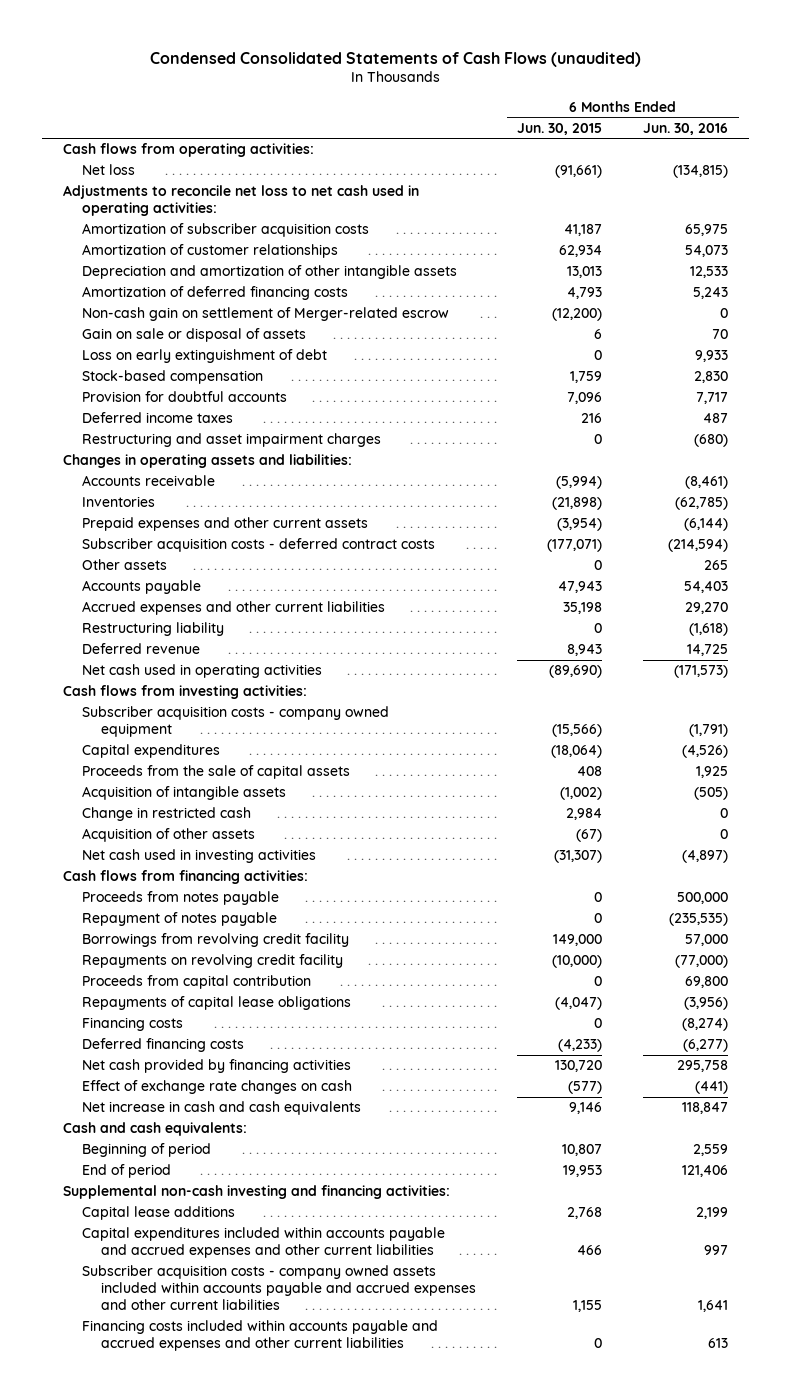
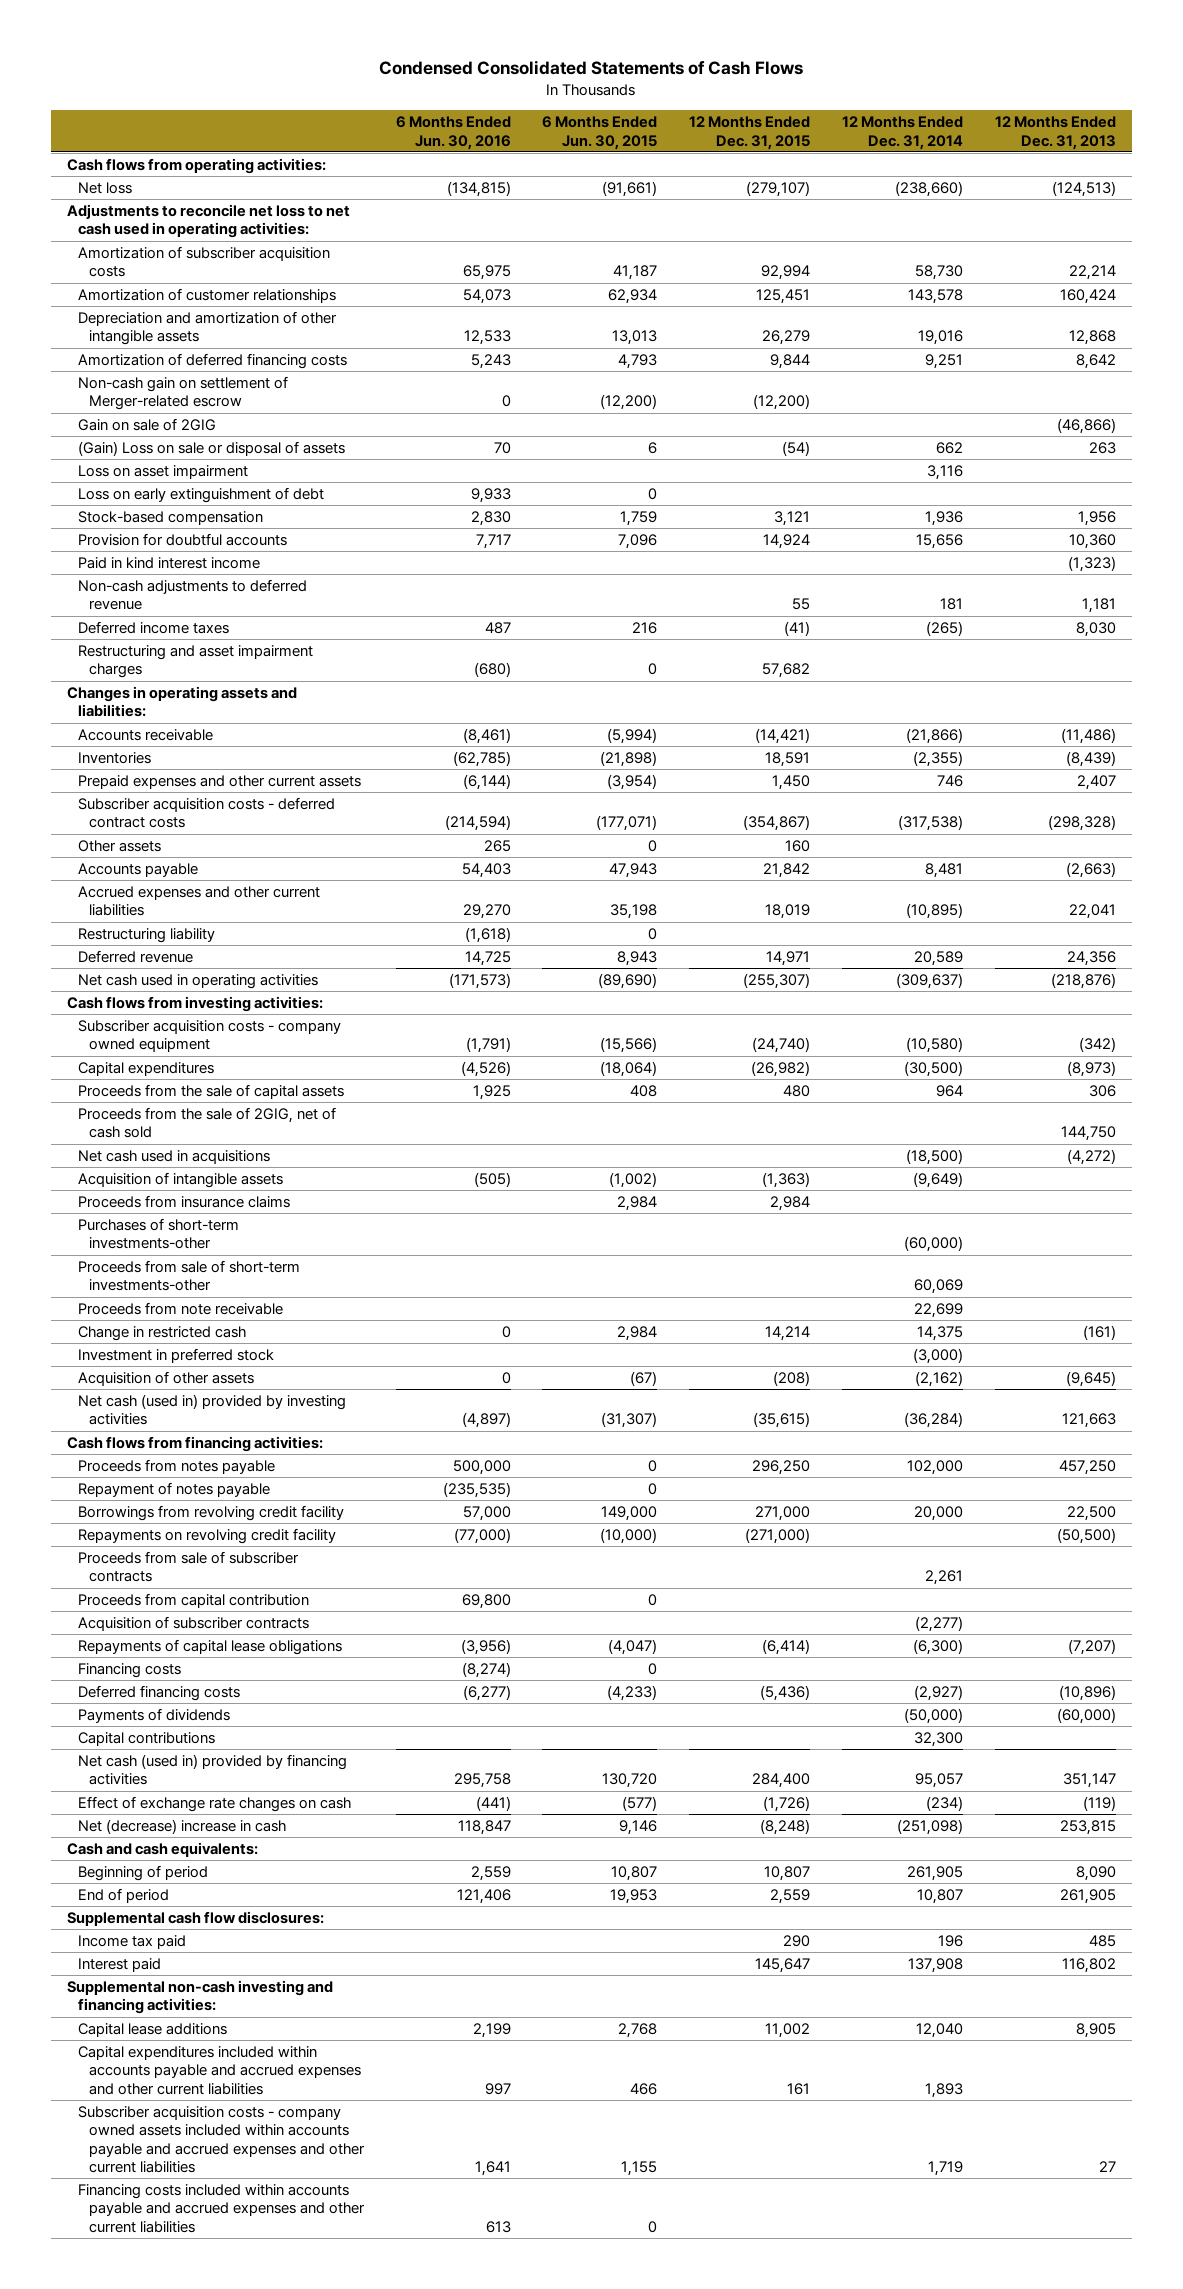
[149,51,641,67] Condensed Consolidated Statements of Cash Flows (unaudited) -> [379,60,804,76] Condensed Consolidated Statements of Cash Flows
none -> [689,116,811,150] 12 Months Ended Dec. 31, 2015
none -> [842,116,964,150] 12 Months Ended Dec. 31, 2014
none -> [995,116,1117,150] 12 Months Ended Dec. 31, 2013
none -> [77,418,216,432] Gain on sale of 2GIG
[81,328,306,343] Gain on sale or disposal of assets -> [77,441,345,457] (Gain) Loss on sale or disposal of assets
none -> [77,465,248,480] Loss on asset impairment
none -> [77,557,260,570] Paid in kind interest income
none -> [77,579,307,611] Non-cash adjustments to deferred revenue
none -> [77,1107,336,1139] Proceeds from the sale of 2GIG, net of cash sold
none -> [77,1150,270,1165] Net cash used in acquisitions
none -> [77,1195,290,1209] Proceeds from insurance claims
none -> [77,1218,239,1250] Purchases of short-term investments-other
none -> [77,1260,300,1292] Proceeds from sale of short-term investments-other
none -> [77,1302,283,1316] Proceeds from note receivable
none -> [77,1348,274,1364] Investment in preferred stock
[81,849,316,864] Net cash used in investing activities -> [77,1394,346,1426] Net cash (used in) provided by investing activities
none -> [77,1551,299,1583] Proceeds from sale of subscriber contracts
none -> [77,1616,309,1632] Acquisition of subscriber contracts
none -> [77,1708,230,1724] Payments of dividends
none -> [77,1732,215,1747] Capital contributions
[81,1059,351,1074] Net cash provided by financing activities -> [77,1754,347,1786] Net cash (used in) provided by financing activities
[81,1101,361,1116] Net increase in cash and cash equivalents -> [77,1819,286,1835] Net (decrease) increase in cash
none -> [66,1911,324,1927] Supplemental cash flow disclosures:
none -> [77,1935,186,1950] Income tax paid
none -> [77,1958,161,1973] Interest paid

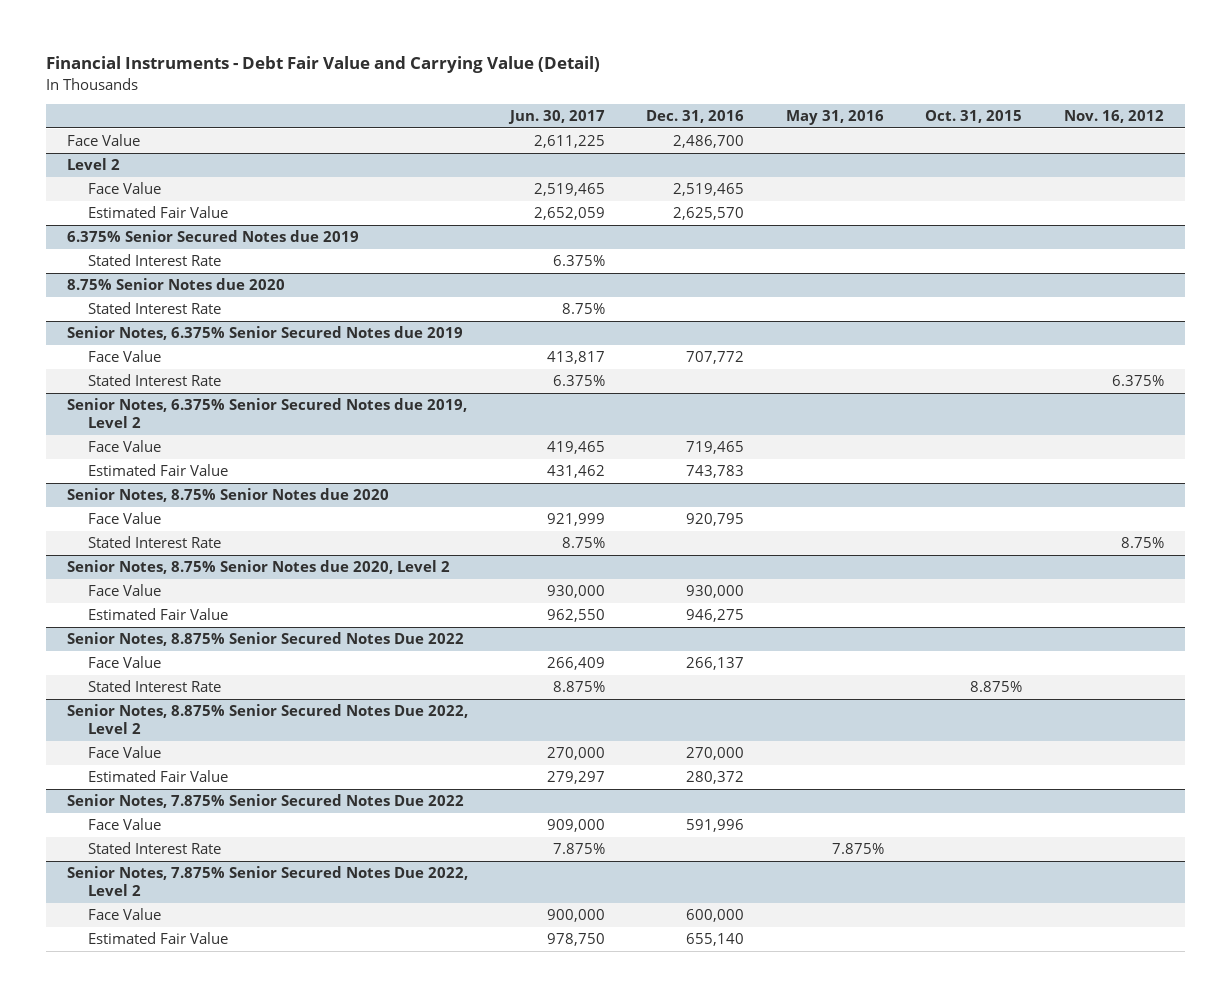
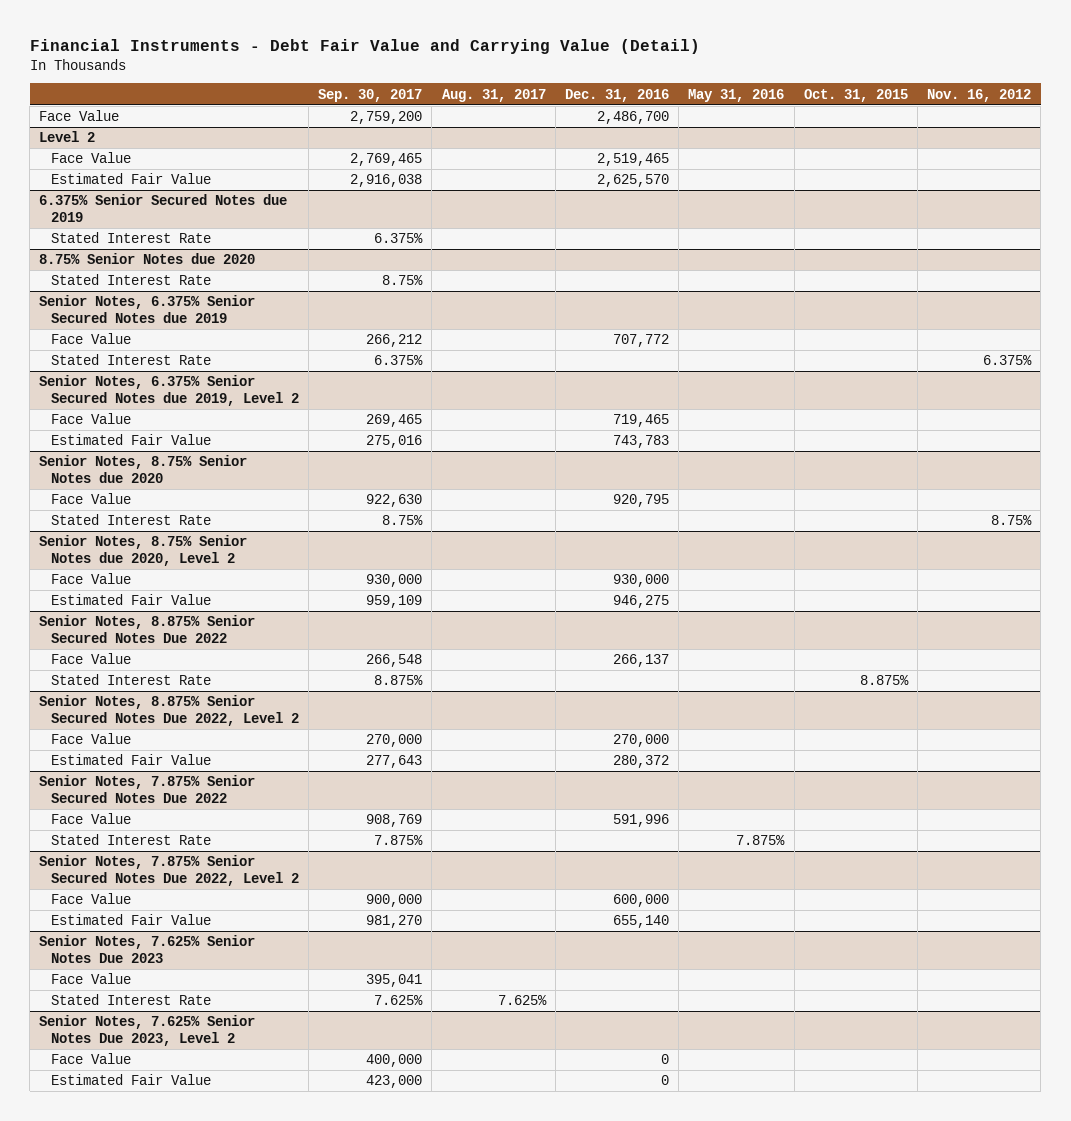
[507,110,605,125] Jun. 30, 2017 -> none
none -> [318,88,423,102] Sep. 30, 2017
none -> [441,88,546,102] Aug. 31, 2017
none -> [39,935,256,963] Senior Notes, 7.625% Senior Notes Due 2023
none -> [50,973,131,985] Face Value
none -> [50,994,211,1006] Stated Interest Rate
none -> [39,1015,256,1046] Senior Notes, 7.625% Senior Notes Due 2023, Level 2
none -> [50,1053,131,1065] Face Value
none -> [50,1074,211,1086] Estimated Fair Value

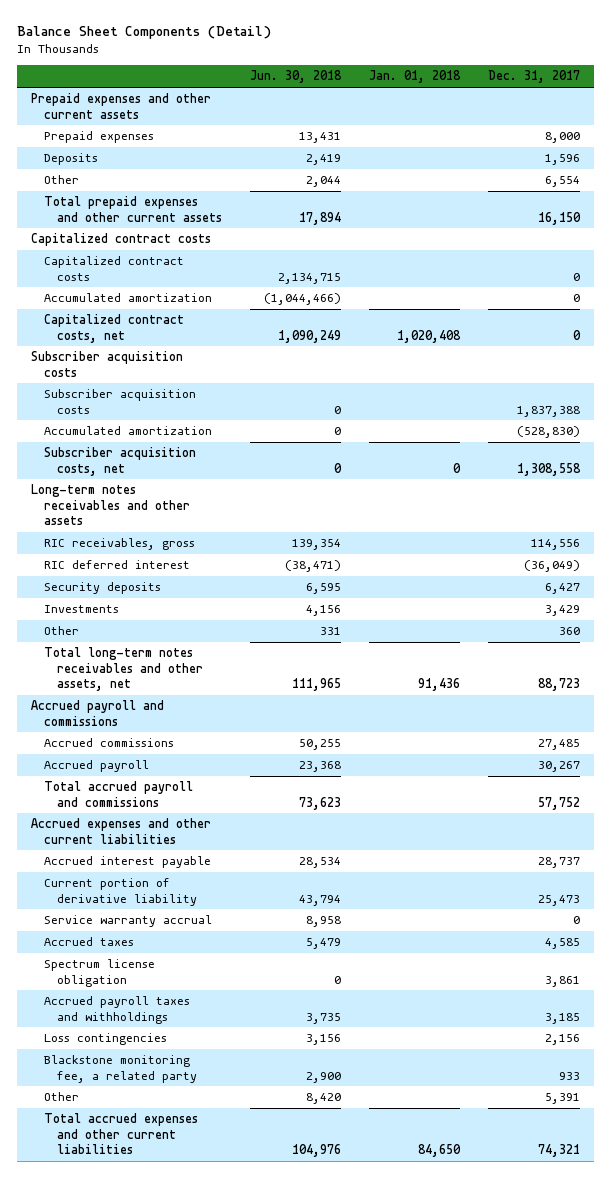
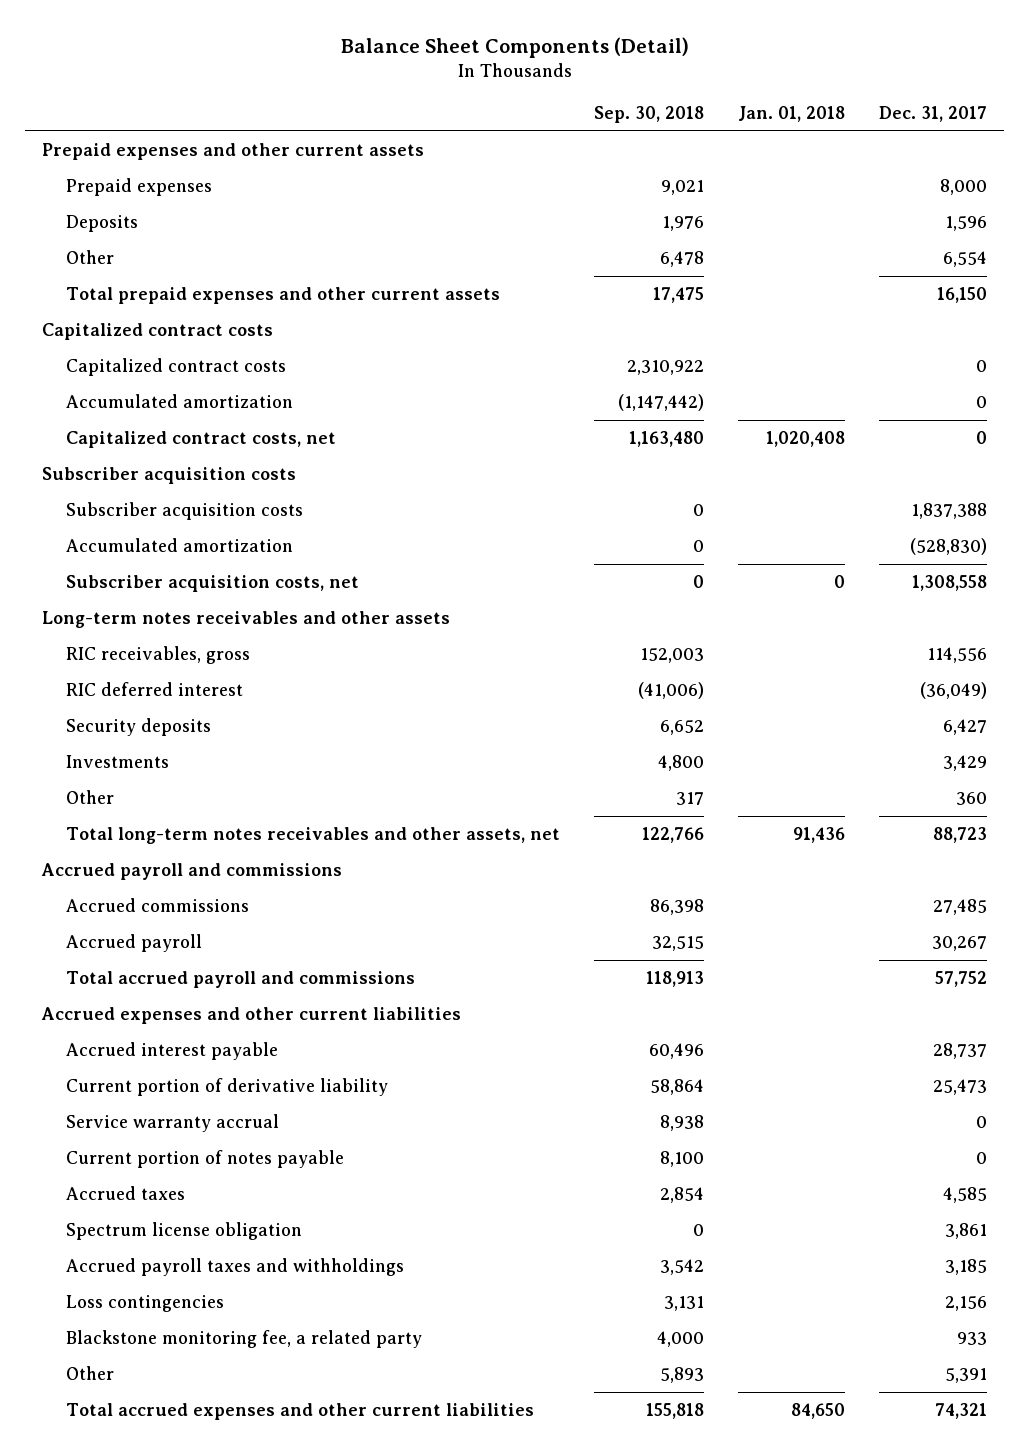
[250,70,343,84] Jun. 30, 2018 -> none
none -> [594,105,705,123] Sep. 30, 2018
none -> [66,1149,345,1168] Current portion of notes payable

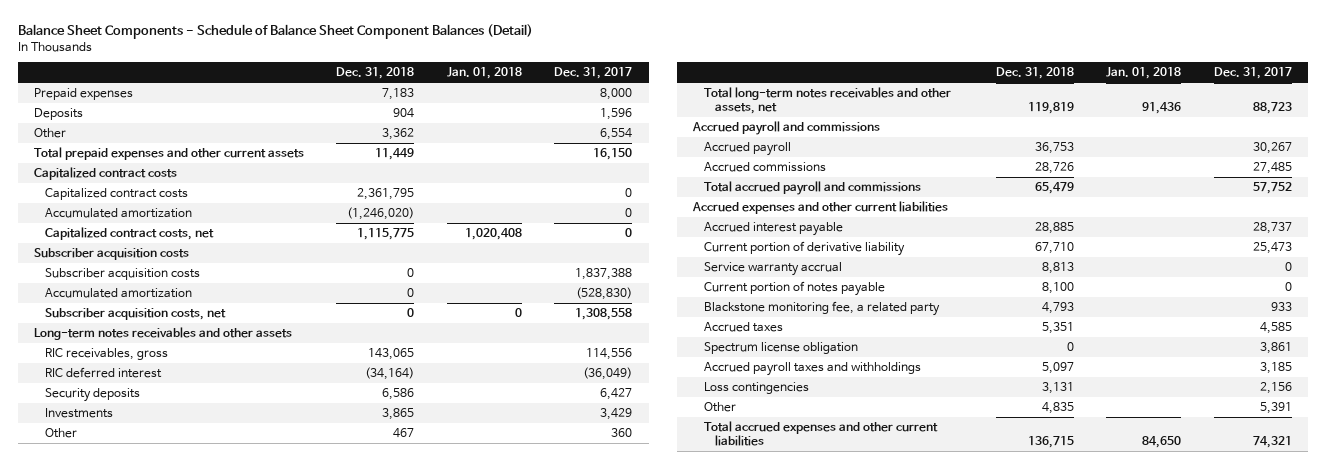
[340,36,689,58] Balance Sheet Components (Detail) -> [17,24,533,40] Balance Sheet Components - Schedule of Balance Sheet Component Balances (Detail)
[594,105,705,123] Sep. 30, 2018 -> none
none -> [336,67,415,80] Dec. 31, 2018
[42,142,425,160] Prepaid expenses and other current assets -> none
[66,897,250,912] Accrued commissions -> [704,162,827,173] Accrued commissions
[66,1329,423,1348] Blackstone monitoring fee, a related party -> [704,301,941,317] Blackstone monitoring fee, a related party

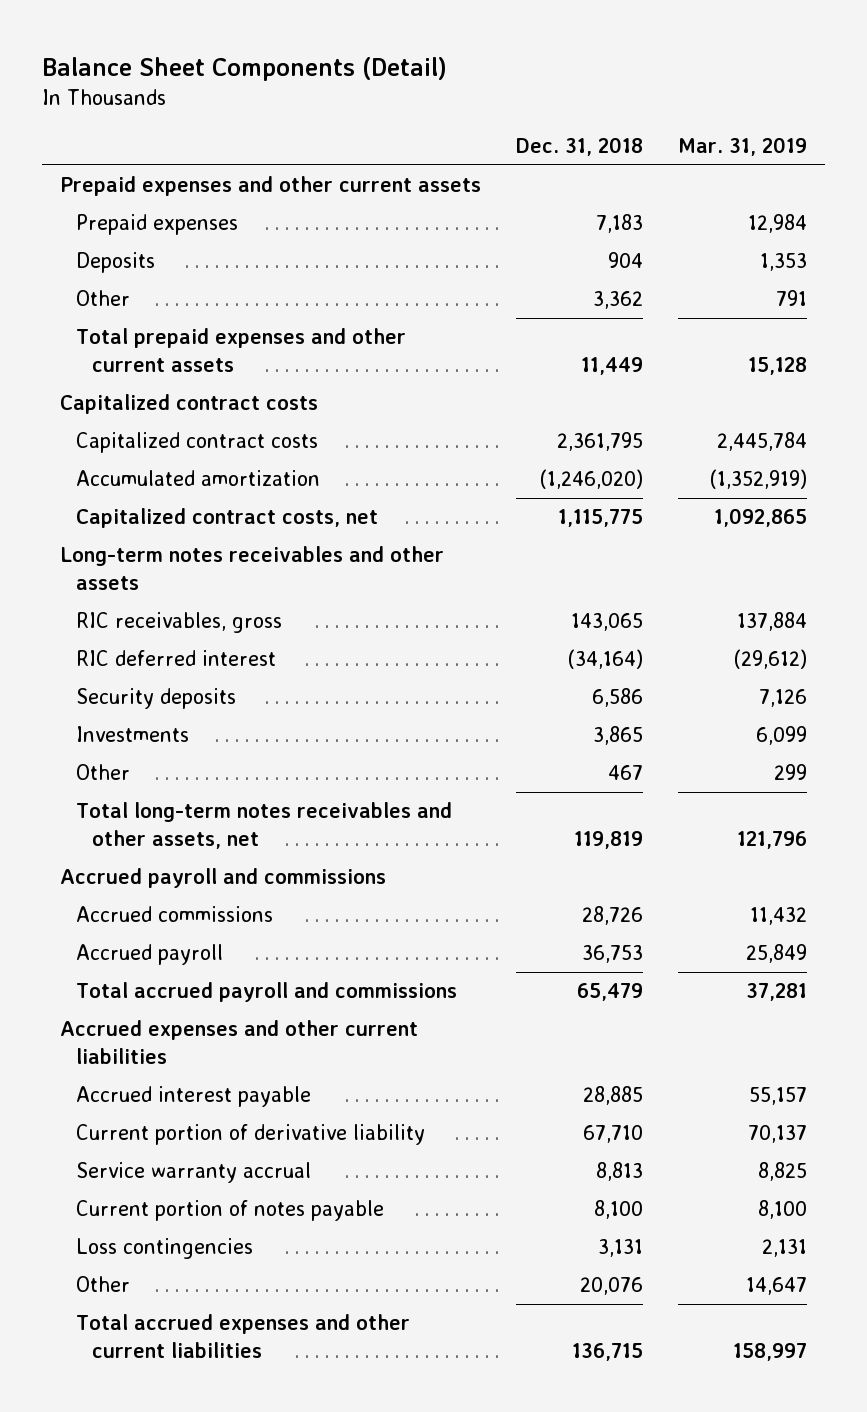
[17,24,533,40] Balance Sheet Components - Schedule of Balance Sheet Component Balances (Detail) -> [42,56,448,81] Balance Sheet Components (Detail)
[446,67,522,80] Jan. 01, 2018 -> none
[554,67,633,80] Dec. 31, 2017 -> none
none -> [678,137,808,157] Mar. 31, 2019
none -> [59,176,481,197] Prepaid expenses and other current assets
[33,248,189,261] Subscriber acquisition costs -> none
[44,268,200,281] Subscriber acquisition costs -> none
[44,288,192,299] Accumulated amortization -> none
[44,308,226,321] Subscriber acquisition costs, net -> none
[704,142,792,157] Accrued payroll -> [76,944,224,966] Accrued payroll
[704,301,941,317] Blackstone monitoring fee, a related party -> none
[704,322,784,333] Accrued taxes -> none
[704,342,859,355] Spectrum license obligation -> none
[704,362,922,377] Accrued payroll taxes and withholdings -> none
[1041,402,1074,415] 4,835 -> [580,1277,644,1296] 20,076

